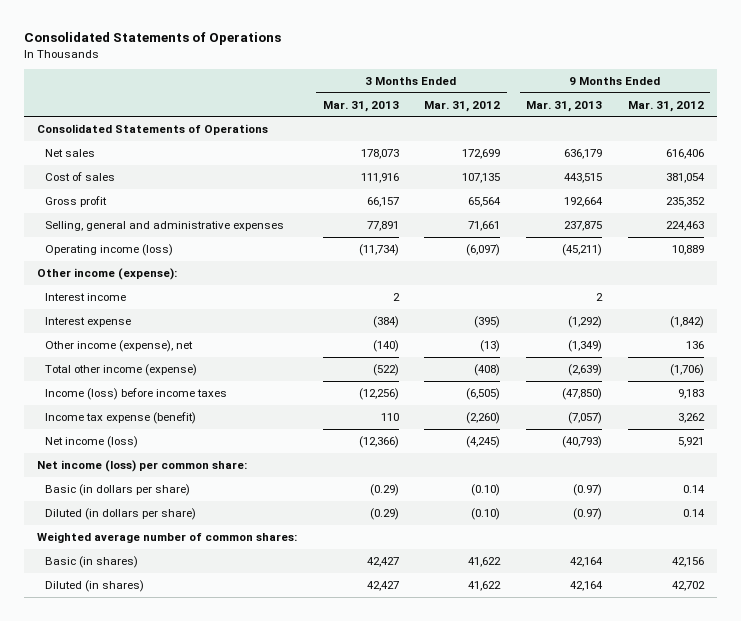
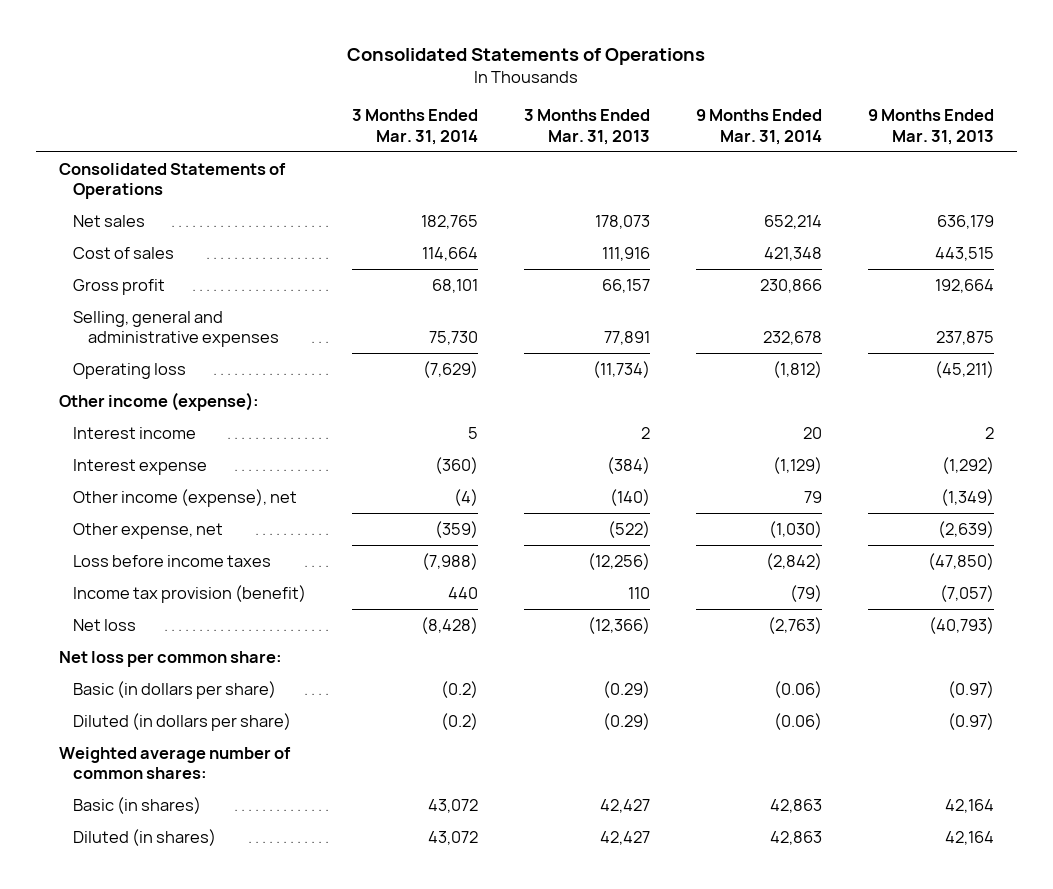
[424,100,501,112] Mar. 31, 2012 -> none
[627,100,704,112] Mar. 31, 2012 -> none
none -> [352,109,479,145] 3 Months Ended Mar. 31, 2014
none -> [695,109,822,145] 9 Months Ended Mar. 31, 2014
[45,243,174,256] Operating income (loss) -> [73,363,187,380] Operating loss
[45,363,198,376] Total other income (expense) -> [73,523,224,540] Other expense, net
[45,387,228,400] Income (loss) before income taxes -> [73,555,272,568] Loss before income taxes
[45,411,197,424] Income tax expense (benefit) -> [73,585,307,604] Income tax provision (benefit)
[45,435,139,448] Net income (loss) -> [73,619,137,632] Net loss
[36,459,247,472] Net income (loss) per common share: -> [58,651,282,668] Net loss per common share:

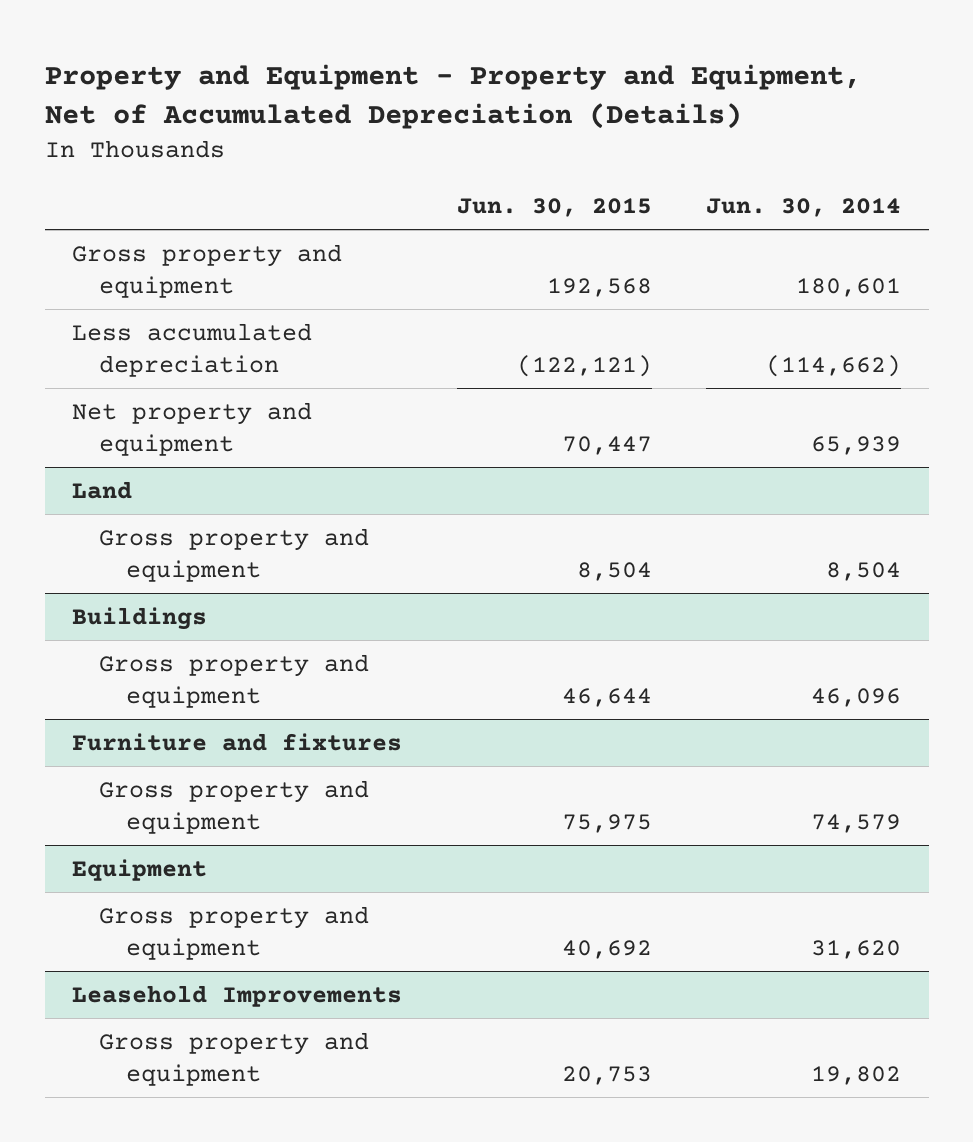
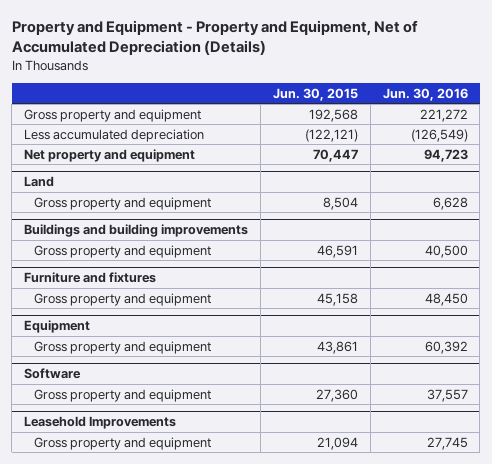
[706,198,902,218] Jun. 30, 2014 -> none
none -> [382,87,468,101] Jun. 30, 2016
[72,606,208,630] Buildings -> none
none -> [24,224,249,238] Buildings and building improvements
[561,687,652,707] 46,644 -> [316,244,358,258] 46,591
[561,813,652,833] 75,975 -> [316,292,358,306] 45,158
[561,939,652,959] 40,692 -> [316,340,358,354] 43,861
none -> [24,368,82,380] Software
none -> [33,388,211,402] Gross property and equipment
[561,1065,652,1085] 20,753 -> [316,436,358,450] 21,094

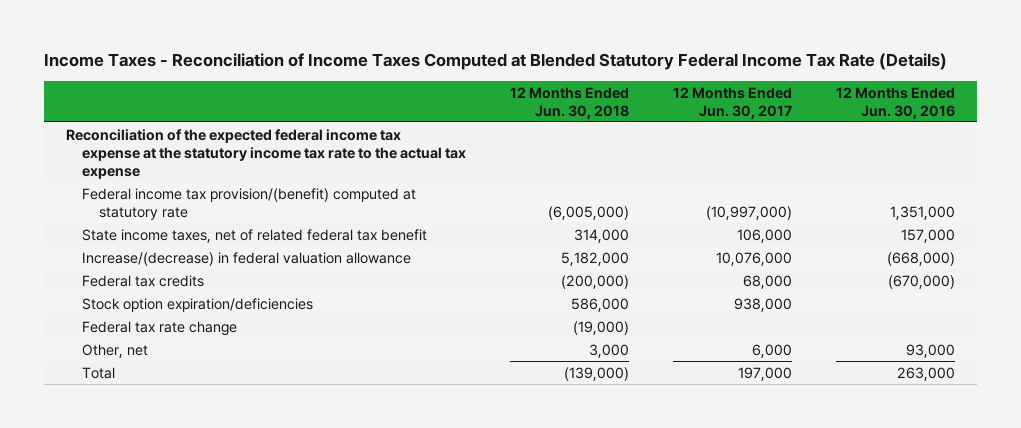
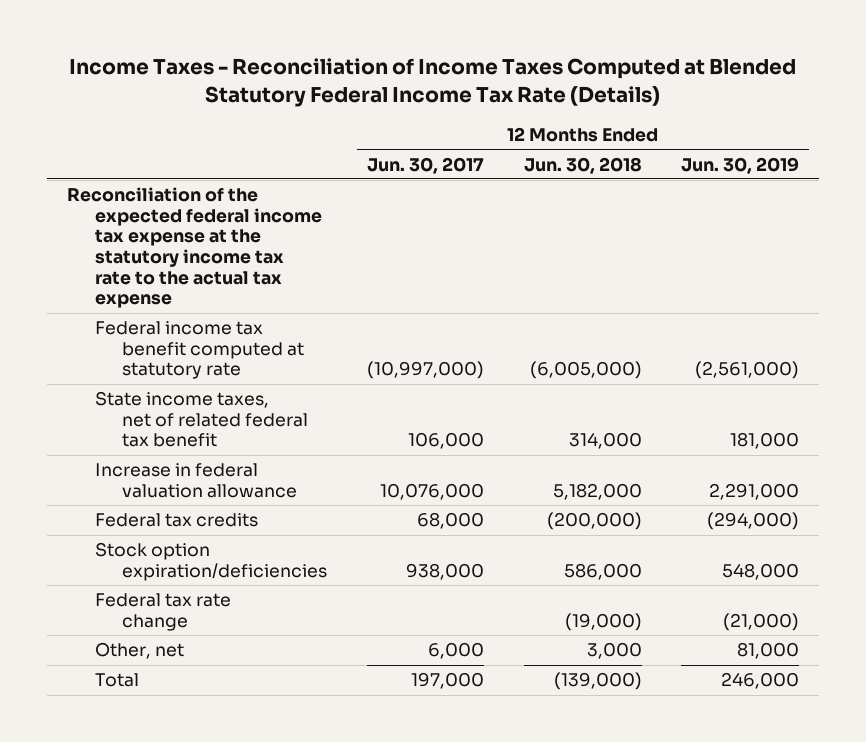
[836,86,956,119] 12 Months Ended Jun. 30, 2016 -> none
none -> [681,156,800,174] Jun. 30, 2019
[82,187,417,220] Federal income tax provision/(benefit) computed at statutory rate -> [94,321,305,380] Federal income tax benefit computed at statutory rate
[82,251,412,266] Increase/(decrease) in federal valuation allowance -> [94,463,298,498] Increase in federal valuation allowance

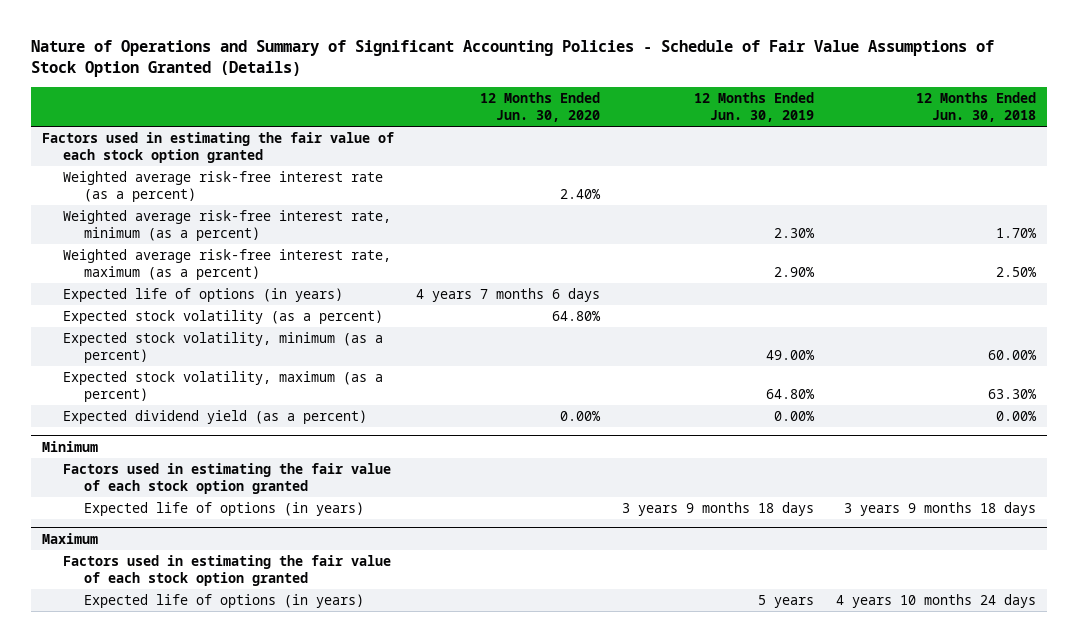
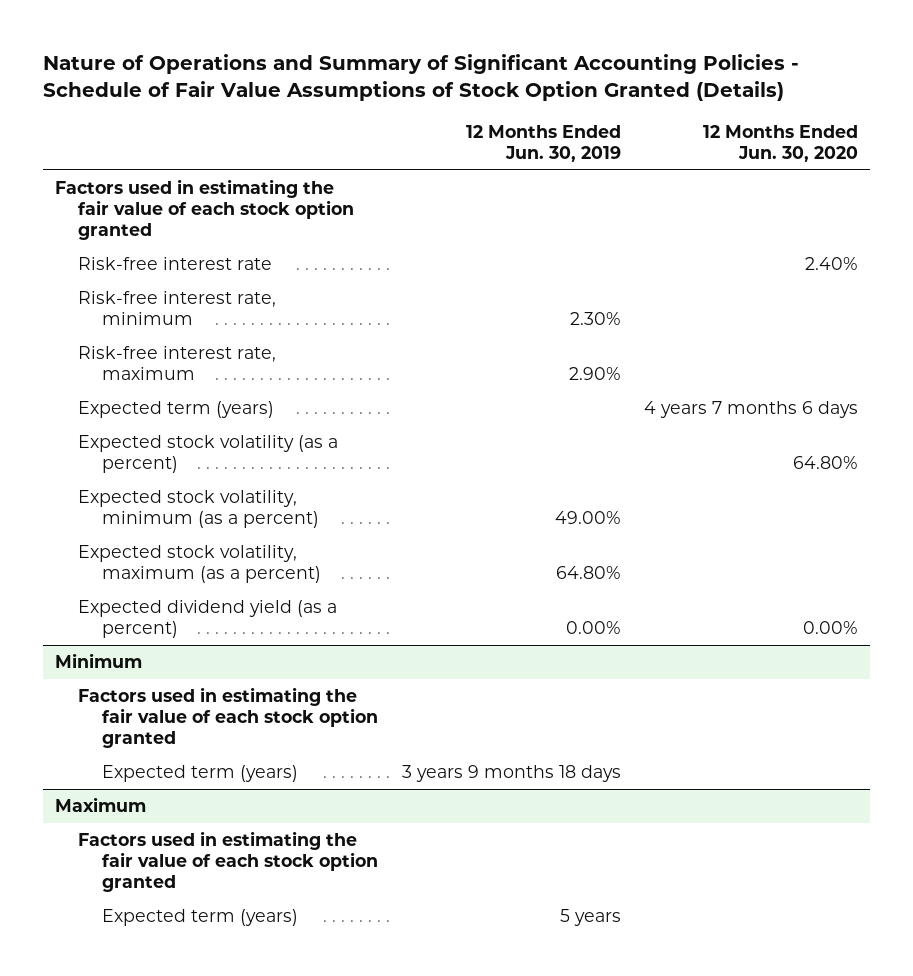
[916,91,1037,122] 12 Months Ended Jun. 30, 2018 -> none
[62,170,383,203] Weighted average risk-free interest rate (as a percent) -> [78,256,273,270] Risk-free interest rate
[62,209,391,242] Weighted average risk-free interest rate, minimum (as a percent) -> [78,290,277,326] Risk-free interest rate, minimum
[62,248,391,281] Weighted average risk-free interest rate, maximum (as a percent) -> [78,345,277,381] Risk-free interest rate, maximum
[62,287,343,302] Expected life of options (in years) -> [78,400,275,418] Expected term (years)
[83,501,364,516] Expected life of options (in years) -> [101,764,298,782] Expected term (years)
[83,593,364,608] Expected life of options (in years) -> [101,908,298,926] Expected term (years)

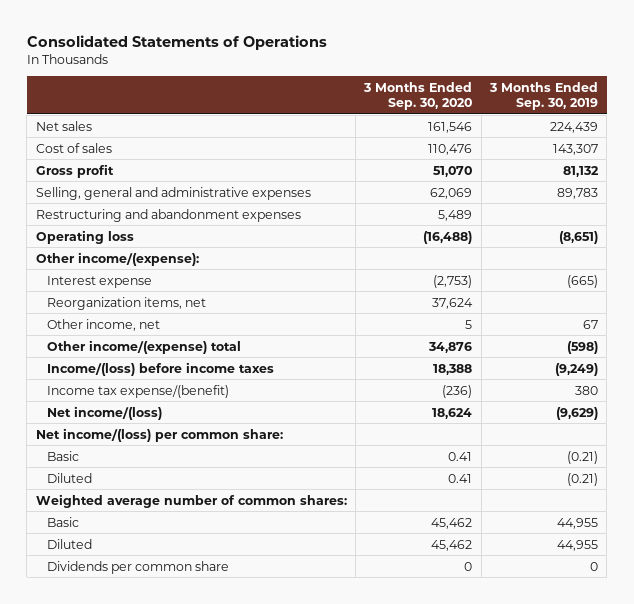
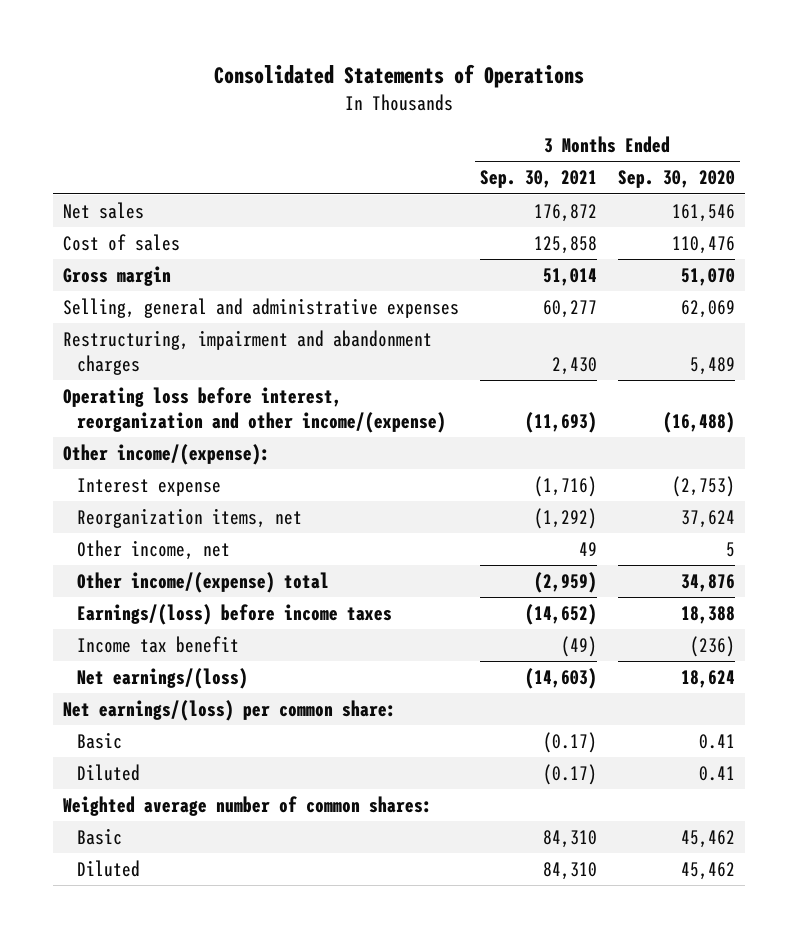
[488,81,598,110] 3 Months Ended Sep. 30, 2019 -> none
none -> [479,170,597,189] Sep. 30, 2021
[35,163,114,178] Gross profit -> [63,265,172,286] Gross margin
[35,208,301,222] Restructuring and abandonment expenses -> [63,329,433,375] Restructuring, impairment and abandonment charges
[35,229,134,244] Operating loss -> [63,386,447,433] Operating loss before interest, reorganization and other income/(expense)
[47,361,275,376] Income/(loss) before income taxes -> [77,603,393,625] Earnings/(loss) before income taxes
[47,384,230,398] Income tax expense/(benefit) -> [77,635,240,653] Income tax benefit
[47,405,163,420] Net income/(loss) -> [77,667,249,689] Net earnings/(loss)
[35,427,283,442] Net income/(loss) per common share: -> [63,699,397,721] Net earnings/(loss) per common share:
[47,560,230,574] Dividends per common share -> none

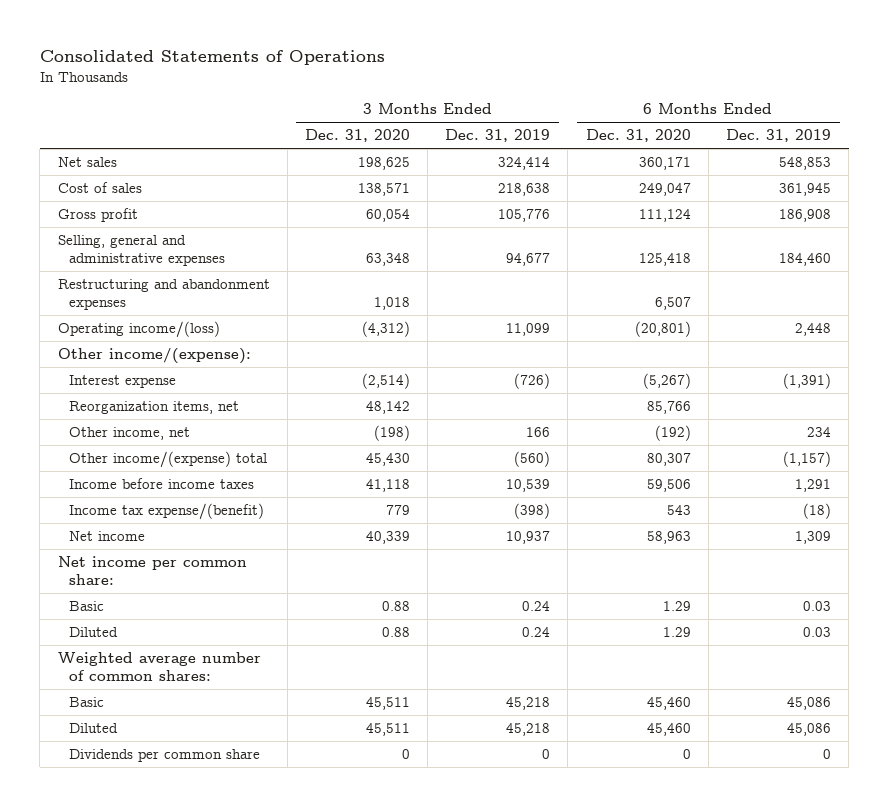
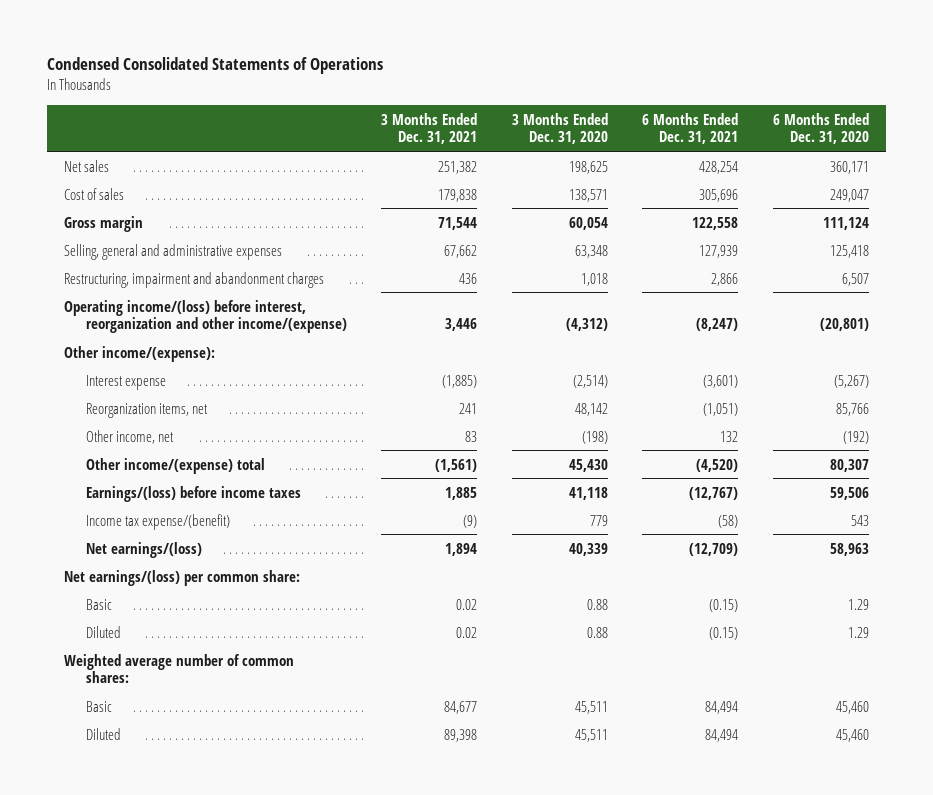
[39,50,385,66] Consolidated Statements of Operations -> [46,57,383,75] Condensed Consolidated Statements of Operations
[445,129,551,143] Dec. 31, 2019 -> none
[725,129,831,143] Dec. 31, 2019 -> none
none -> [381,112,478,145] 3 Months Ended Dec. 31, 2021
none -> [642,112,739,145] 6 Months Ended Dec. 31, 2021
[57,208,138,223] Gross profit -> [64,215,144,232] Gross margin
[57,279,270,310] Restructuring and abandonment expenses -> [64,271,325,288] Restructuring, impairment and abandonment charges
[57,321,220,339] Operating income/(loss) -> [64,299,347,334] Operating income/(loss) before interest, reorganization and other income/(expense)
[69,478,255,490] Income before income taxes -> [85,485,301,502] Earnings/(loss) before income taxes
[69,531,146,542] Net income -> [85,541,202,558] Net earnings/(loss)
[57,556,247,585] Net income per common share: -> [64,569,301,586] Net earnings/(loss) per common share:
[69,749,261,763] Dividends per common share -> none

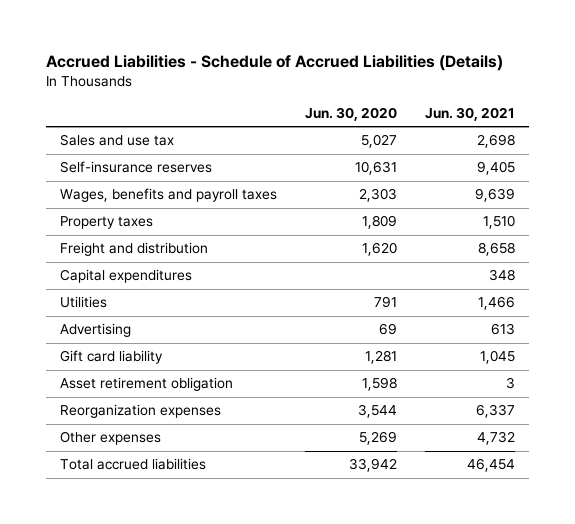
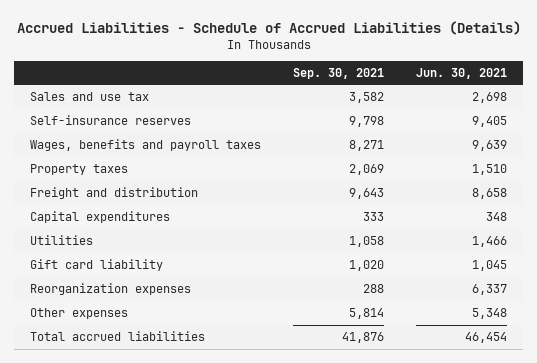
[304,106,397,121] Jun. 30, 2020 -> none
none -> [293,67,385,79] Sep. 30, 2021
[59,323,131,338] Advertising -> none
[59,377,233,392] Asset retirement obligation -> none
[476,431,515,446] 4,732 -> [472,308,508,320] 5,348

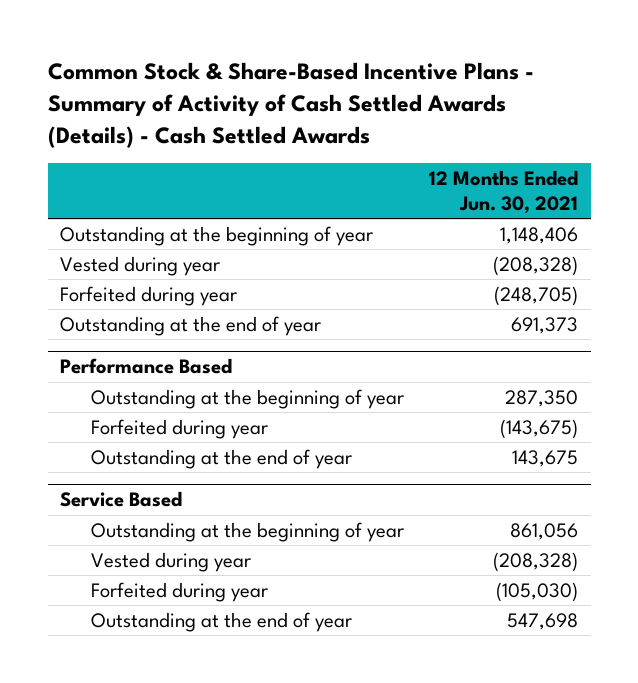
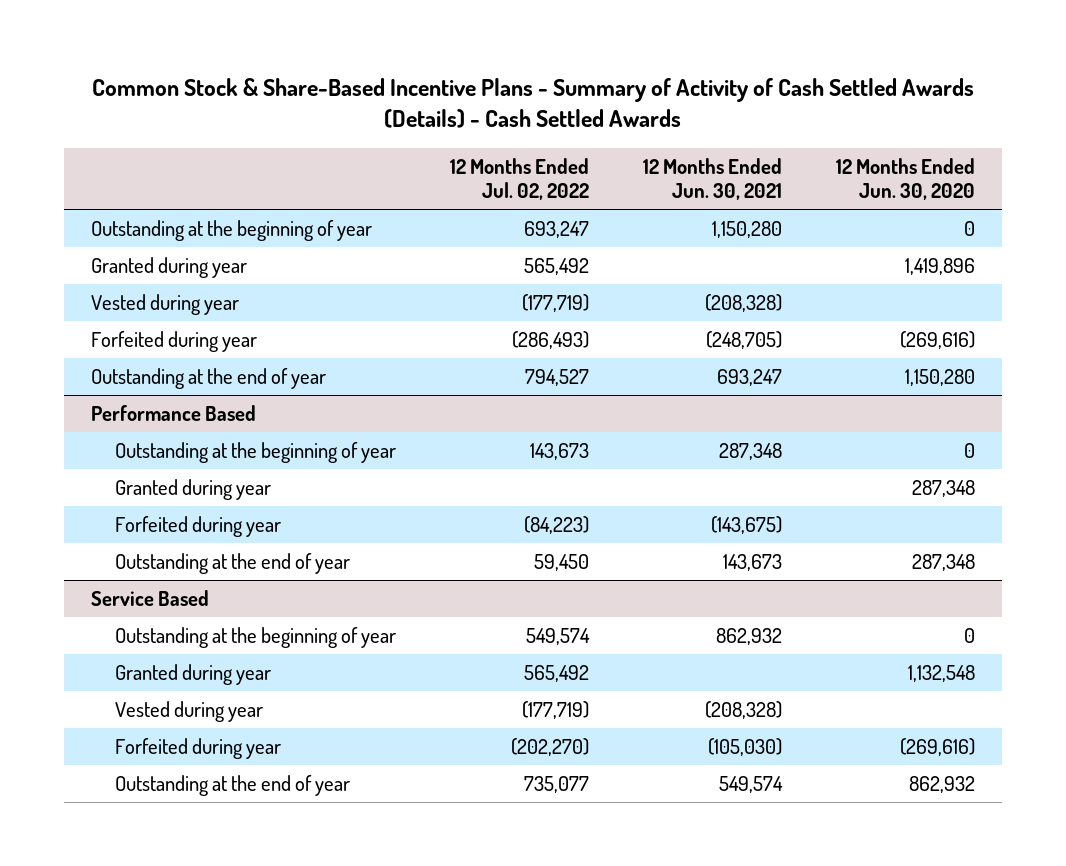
none -> [449,157,589,201] 12 Months Ended Jul. 02, 2022
none -> [835,157,975,201] 12 Months Ended Jun. 30, 2020
[499,226,578,244] 1,148,406 -> [711,221,782,239] 1,150,280
none -> [90,257,247,279] Granted during year
[510,316,578,334] 691,373 -> [716,369,782,387] 693,247
[504,389,578,407] 287,350 -> [718,443,782,461] 287,348
none -> [114,479,271,501] Granted during year
[511,449,578,467] 143,675 -> [722,554,782,572] 143,673
[509,522,578,540] 861,056 -> [715,628,782,646] 862,932
none -> [114,664,271,686] Granted during year
[506,612,578,630] 547,698 -> [718,776,783,794] 549,574

